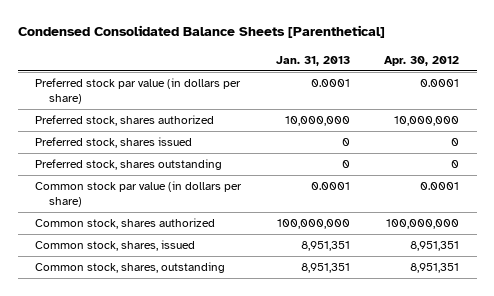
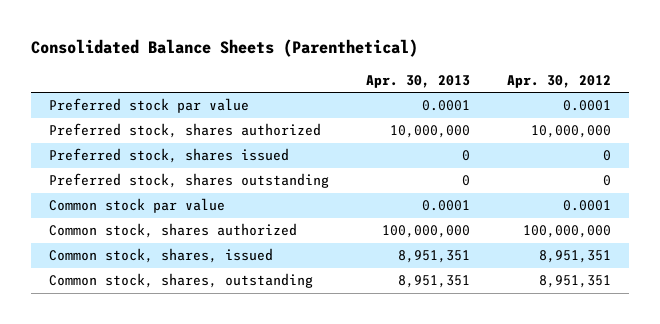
[17,25,385,39] Condensed Consolidated Balance Sheets [Parenthetical] -> [31,38,419,57] Consolidated Balance Sheets (Parenthetical)
[275,55,350,66] Jan. 31, 2013 -> none
none -> [366,74,471,88] Apr. 30, 2013
[34,78,241,104] Preferred stock par value (in dollars per share) -> [49,98,250,114] Preferred stock par value
[34,181,242,207] Common stock par value (in dollars per share) -> [49,198,226,214] Common stock par value

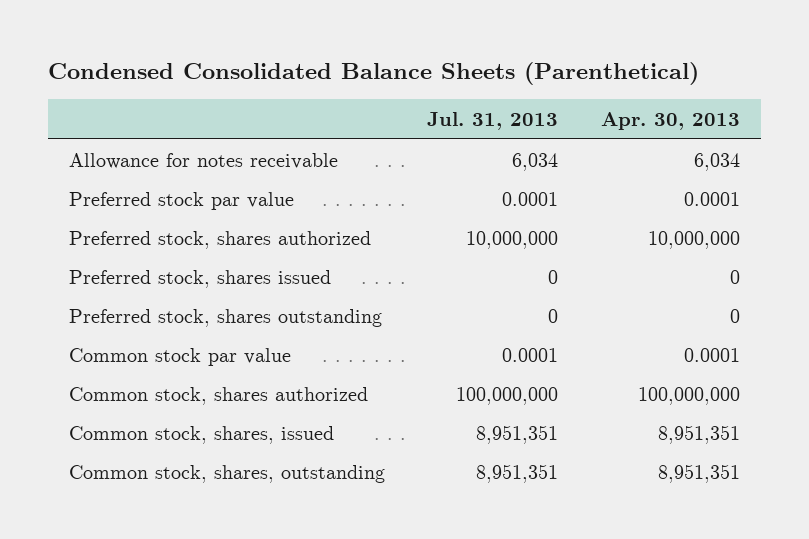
[31,38,419,57] Consolidated Balance Sheets (Parenthetical) -> [47,62,699,86] Condensed Consolidated Balance Sheets (Parenthetical)
[506,74,611,88] Apr. 30, 2012 -> none
none -> [427,111,559,130] Jul. 31, 2013
none -> [68,152,338,169] Allowance for notes receivable

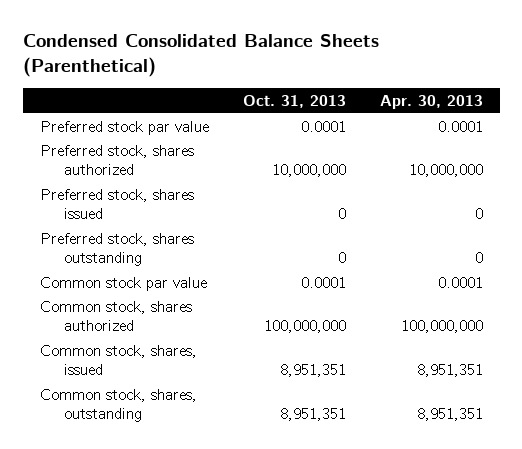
[427,111,559,130] Jul. 31, 2013 -> none
none -> [242,94,346,108] Oct. 31, 2013
[68,152,338,169] Allowance for notes receivable -> none

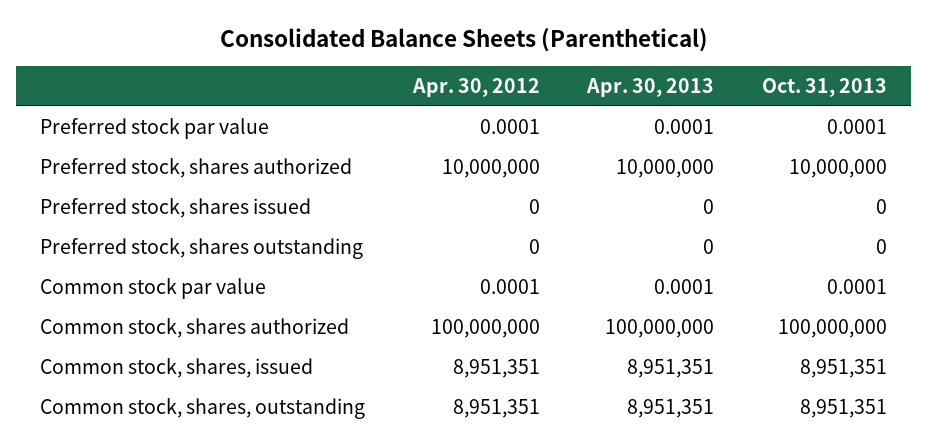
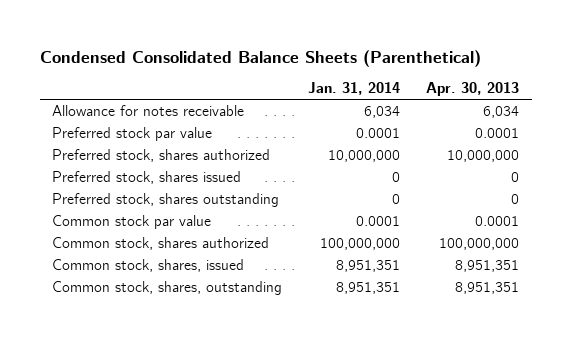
[219,27,708,52] Consolidated Balance Sheets (Parenthetical) -> [39,49,481,67] Condensed Consolidated Balance Sheets (Parenthetical)
[411,78,540,98] Apr. 30, 2012 -> none
[762,78,888,98] Oct. 31, 2013 -> none
none -> [308,82,401,96] Jan. 31, 2014
none -> [52,104,245,116] Allowance for notes receivable

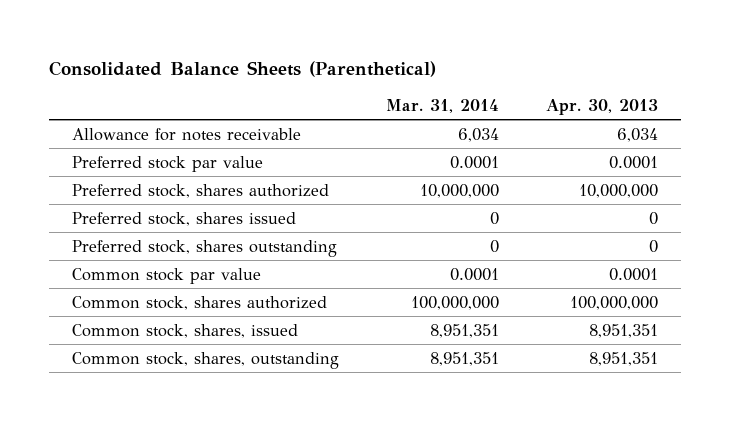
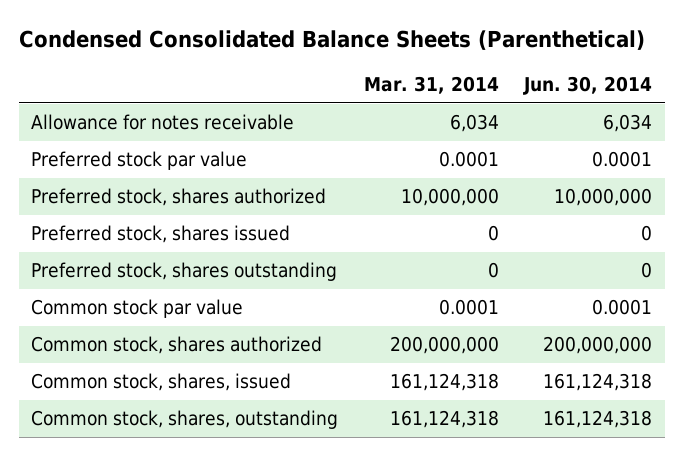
[48,60,436,77] Consolidated Balance Sheets (Parenthetical) -> [18,30,645,51] Condensed Consolidated Balance Sheets (Parenthetical)
[545,99,658,116] Apr. 30, 2013 -> none
none -> [523,76,653,96] Jun. 30, 2014
[410,295,499,310] 100,000,000 -> [389,336,499,355] 200,000,000
[429,323,499,338] 8,951,351 -> [389,373,499,392] 161,124,318
[429,351,499,366] 8,951,351 -> [389,410,499,429] 161,124,318

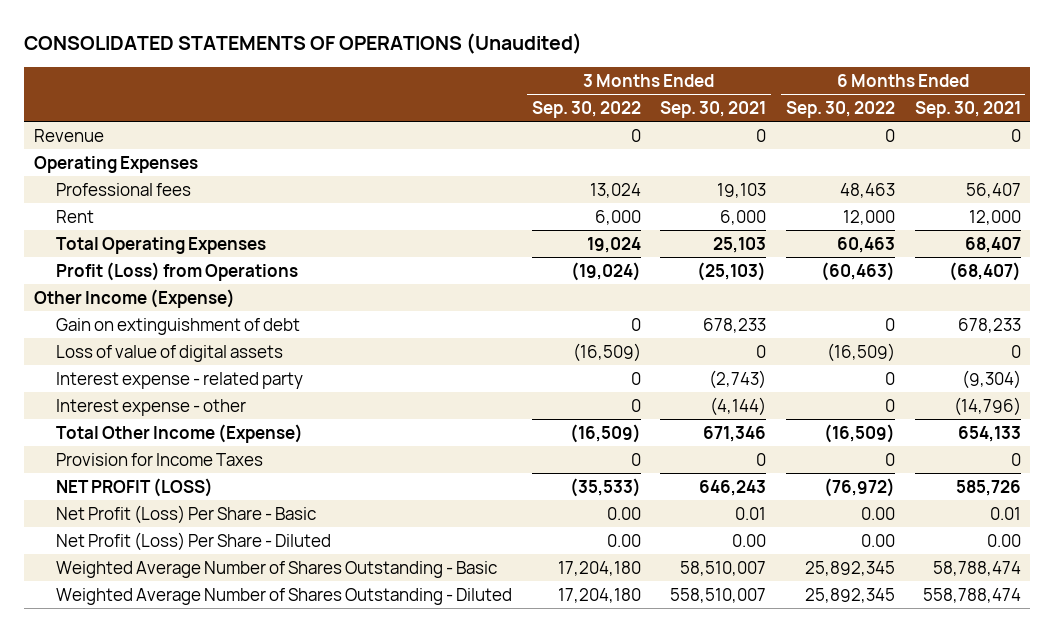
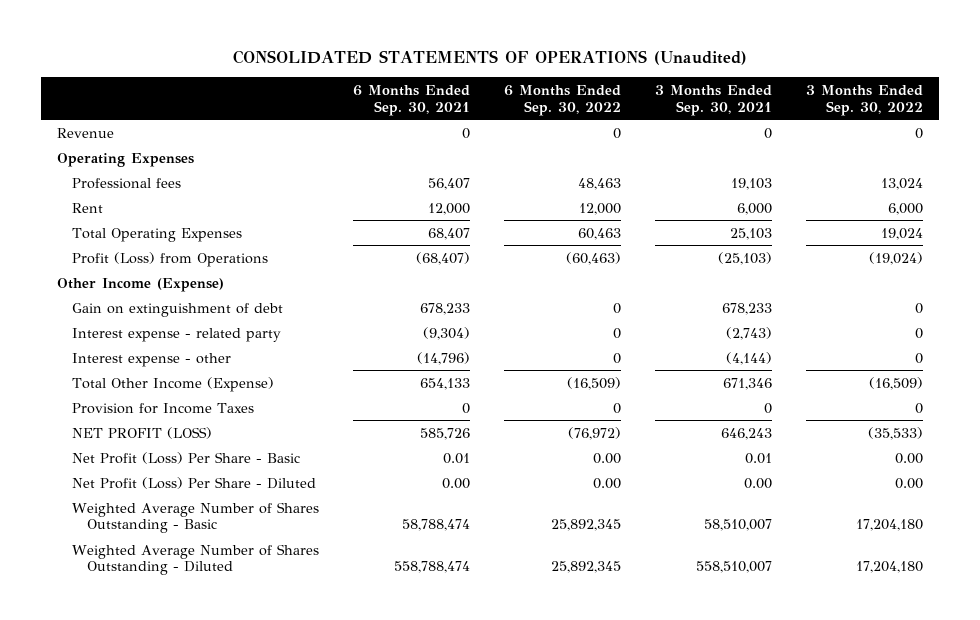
[55,344,283,362] Loss of value of digital assets -> none

